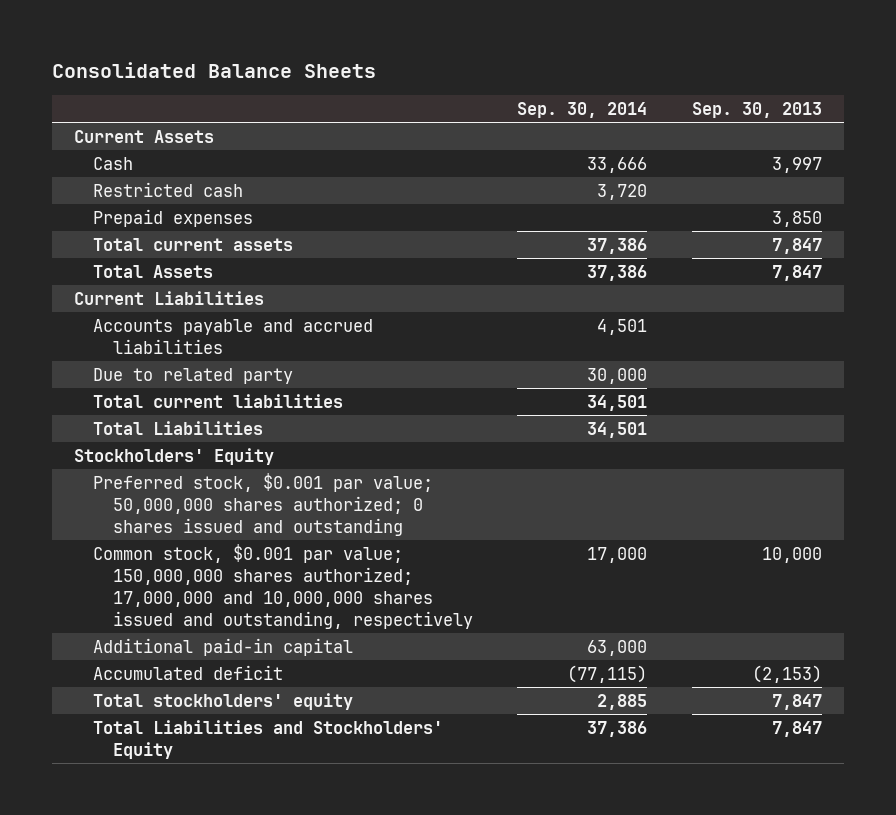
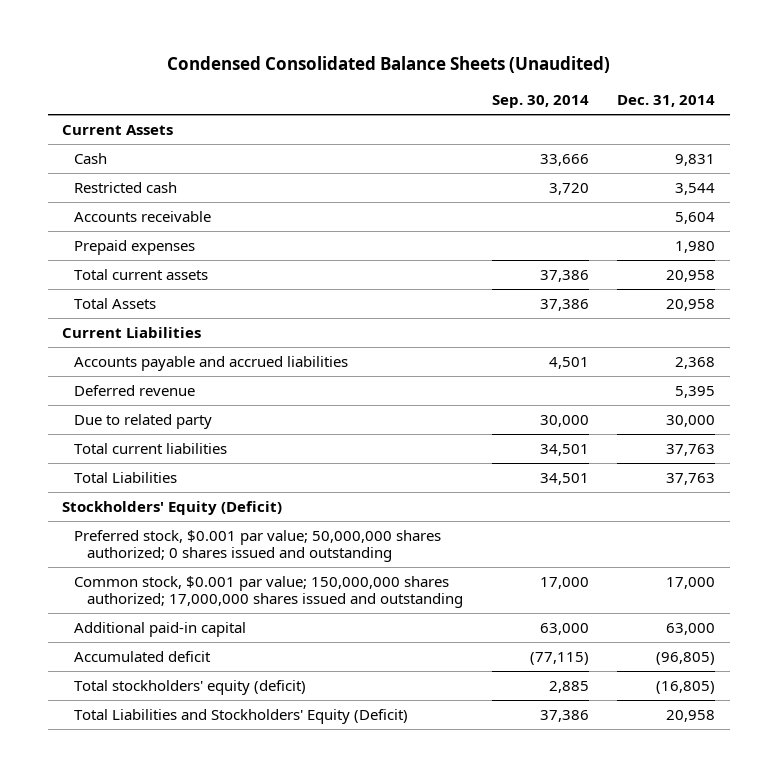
[51,62,376,79] Consolidated Balance Sheets -> [166,56,610,74] Condensed Consolidated Balance Sheets (Unaudited)
[691,101,822,118] Sep. 30, 2013 -> none
none -> [617,94,716,107] Dec. 31, 2014
none -> [74,210,212,222] Accounts receivable
none -> [74,384,196,396] Deferred revenue
[73,447,274,465] Stockholders' Equity -> [61,500,282,515] Stockholders' Equity (Deficit)
[93,543,473,630] Common stock, $0.001 par value; 150,000,000 shares authorized; 17,000,000 and 10,000,000 shares issued and outstanding, respectively -> [74,575,463,609] Common stock, $0.001 par value; 150,000,000 shares authorized; 17,000,000 shares issued and outstanding
[93,692,354,710] Total stockholders' equity -> [74,679,307,695] Total stockholders' equity (deficit)
[93,719,444,759] Total Liabilities and Stockholders' Equity -> [74,708,409,724] Total Liabilities and Stockholders' Equity (Deficit)

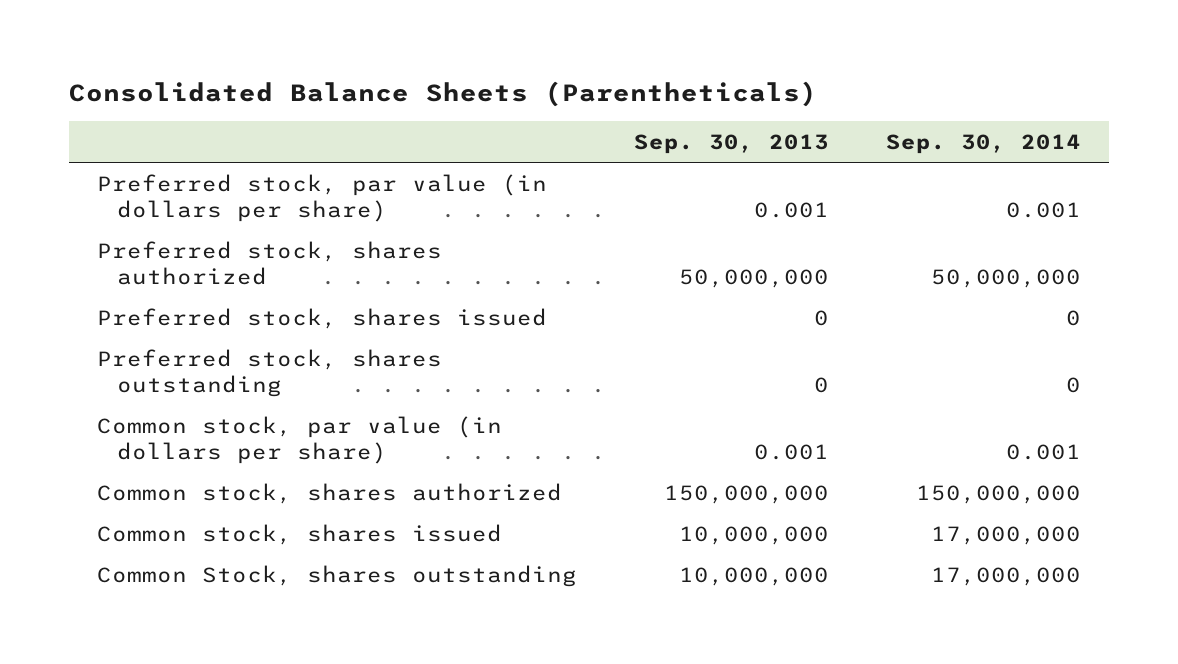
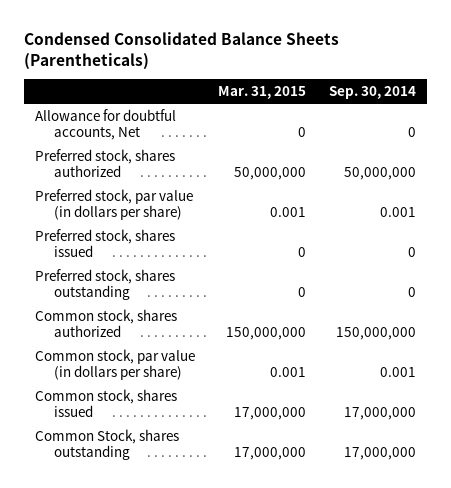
[68,80,817,107] Consolidated Balance Sheets (Parentheticals) -> [23,31,339,70] Condensed Consolidated Balance Sheets (Parentheticals)
[634,134,830,155] Sep. 30, 2013 -> none
none -> [218,86,307,100] Mar. 31, 2015
none -> [35,109,177,140] Allowance for doubtful accounts, Net
[97,173,548,222] Preferred stock, par value (in dollars per share) -> [35,189,194,220] Preferred stock, par value (in dollars per share)
[97,415,503,464] Common stock, par value (in dollars per share) -> [35,349,196,380] Common stock, par value (in dollars per share)

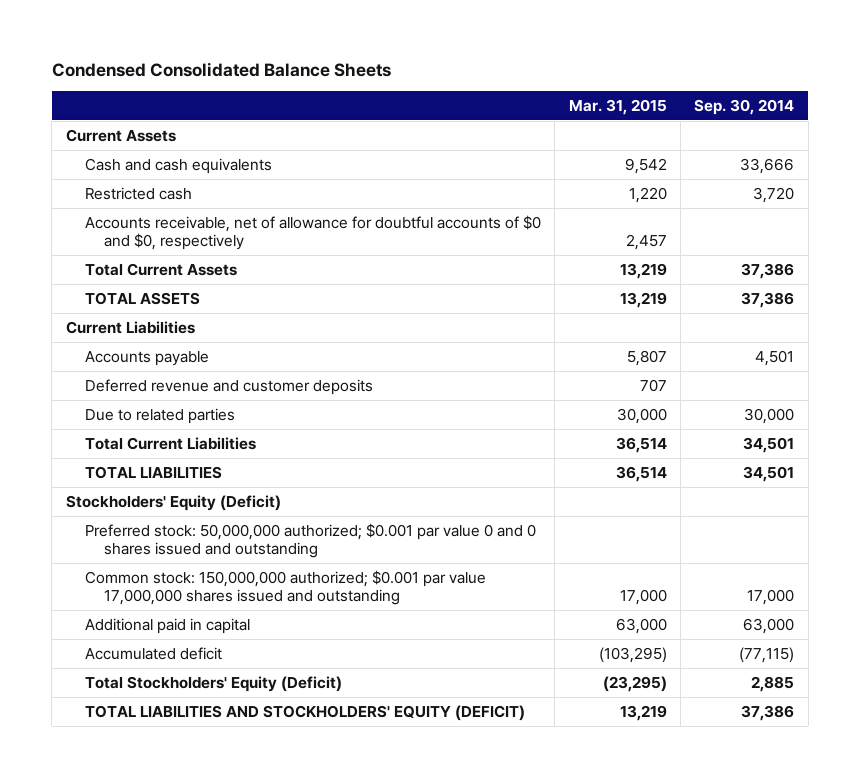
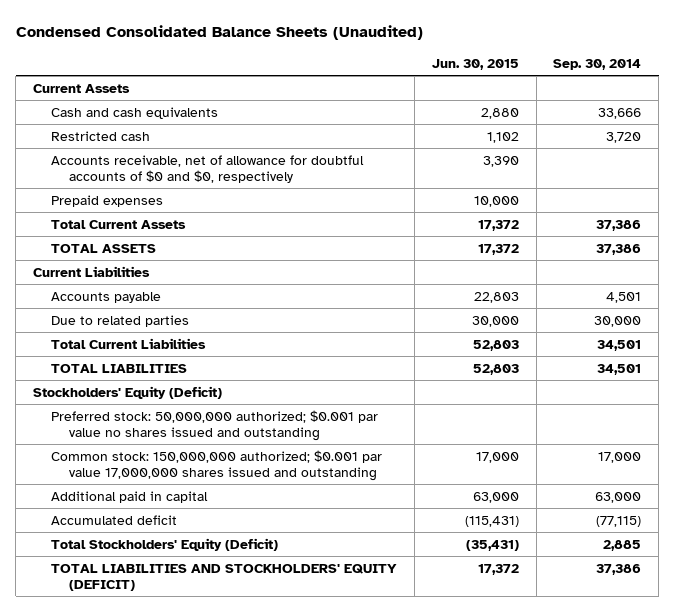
[51,61,391,77] Condensed Consolidated Balance Sheets -> [15,25,423,41] Condensed Consolidated Balance Sheets (Unaudited)
[568,98,667,115] Mar. 31, 2015 -> none
none -> [431,58,519,70] Jun. 30, 2015
none -> [50,194,163,207] Prepaid expenses
[84,378,373,395] Deferred revenue and customer deposits -> none
[84,522,536,559] Preferred stock: 50,000,000 authorized; $0.001 par value 0 and 0 shares issued and outstanding -> [50,409,378,442] Preferred stock: 50,000,000 authorized; $0.001 par value no shares issued and outstanding

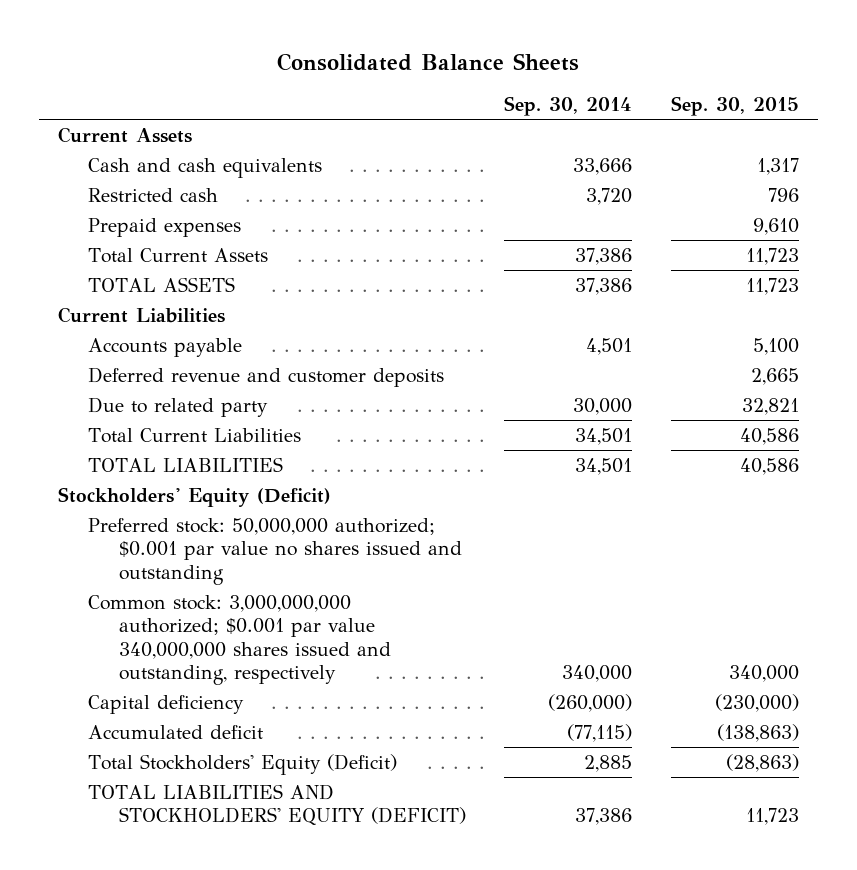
[15,25,423,41] Condensed Consolidated Balance Sheets (Unaudited) -> [277,52,580,71] Consolidated Balance Sheets
[431,58,519,70] Jun. 30, 2015 -> none
none -> [670,96,799,117] Sep. 30, 2015
[50,154,364,184] Accounts receivable, net of allowance for doubtful accounts of $0 and $0, respectively -> none
none -> [88,366,445,387] Deferred revenue and customer deposits
[50,314,189,327] Due to related parties -> [88,396,269,417] Due to related party
[50,449,382,482] Common stock: 150,000,000 authorized; $0.001 par value 17,000,000 shares issued and outstanding -> [88,594,391,686] Common stock: 3,000,000,000 authorized; $0.001 par value 340,000,000 shares issued and outstanding, respectively
[598,451,642,463] 17,000 -> [562,665,633,683] 340,000
[50,490,208,503] Additional paid in capital -> [88,694,245,714] Capital deficiency
[595,491,642,503] 63,000 -> [548,693,633,712] (260,000)

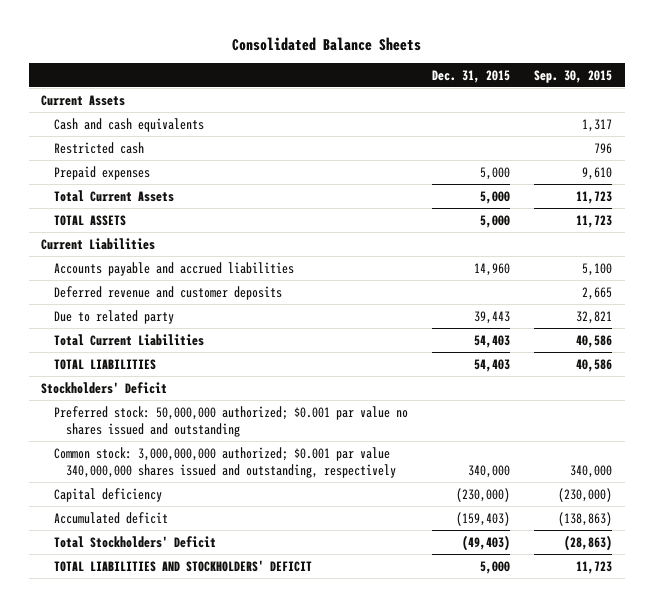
[504,96,633,117] Sep. 30, 2014 -> none
none -> [432,69,511,83] Dec. 31, 2015
[88,337,243,357] Accounts payable -> [53,261,294,276] Accounts payable and accrued liabilities
[58,486,332,507] Stockholders' Equity (Deficit) -> [40,381,167,394] Stockholders' Deficit
[88,753,398,775] Total Stockholders' Equity (Deficit) -> [53,535,216,548] Total Stockholders' Deficit
[88,783,466,827] TOTAL LIABILITIES AND STOCKHOLDERS' EQUITY (DEFICIT) -> [53,559,312,572] TOTAL LIABILITIES AND STOCKHOLDERS' DEFICIT

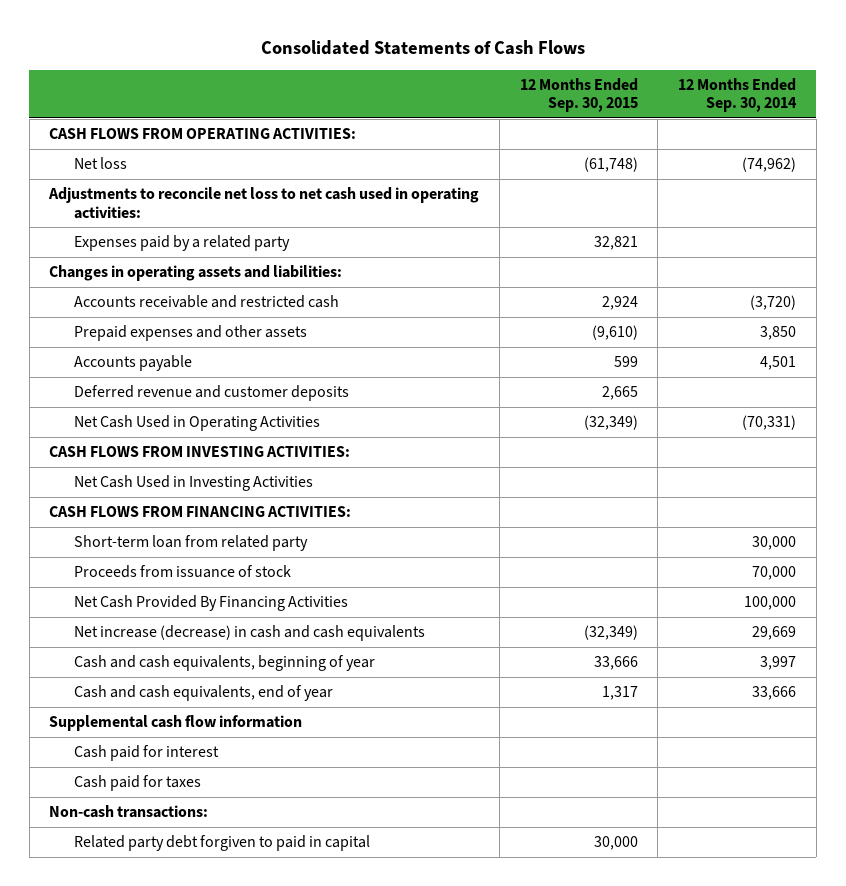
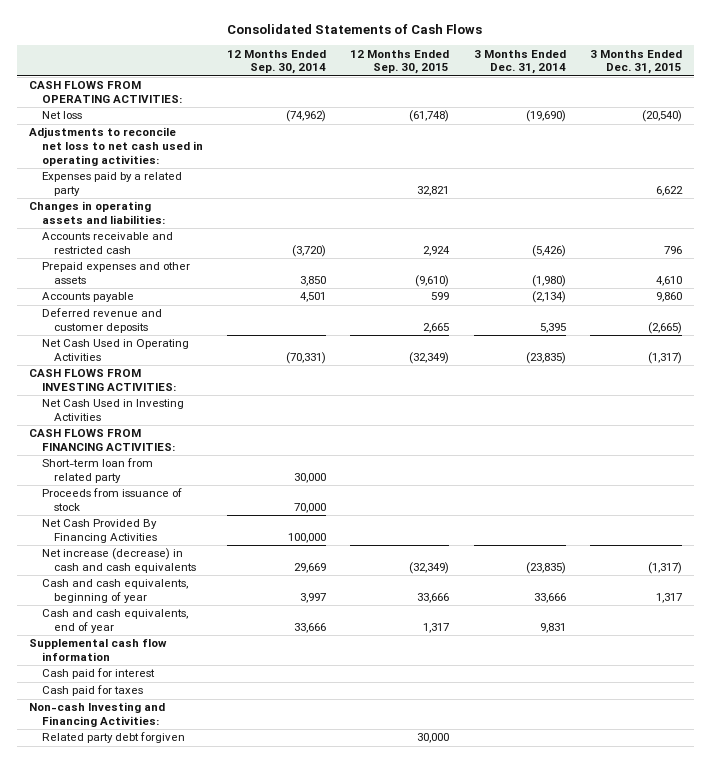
none -> [473,49,566,75] 3 Months Ended Dec. 31, 2014
none -> [589,49,682,75] 3 Months Ended Dec. 31, 2015
[49,805,209,819] Non-cash transactions: -> none
none -> [28,702,165,727] Non-cash Investing and Financing Activities:
[74,835,371,852] Related party debt forgiven to paid in capital -> [41,732,185,744] Related party debt forgiven

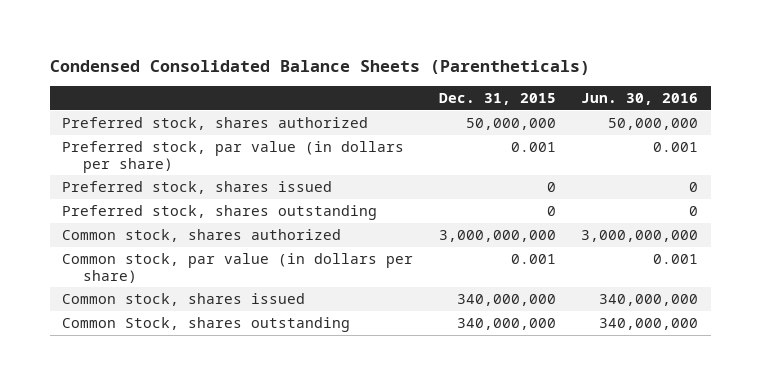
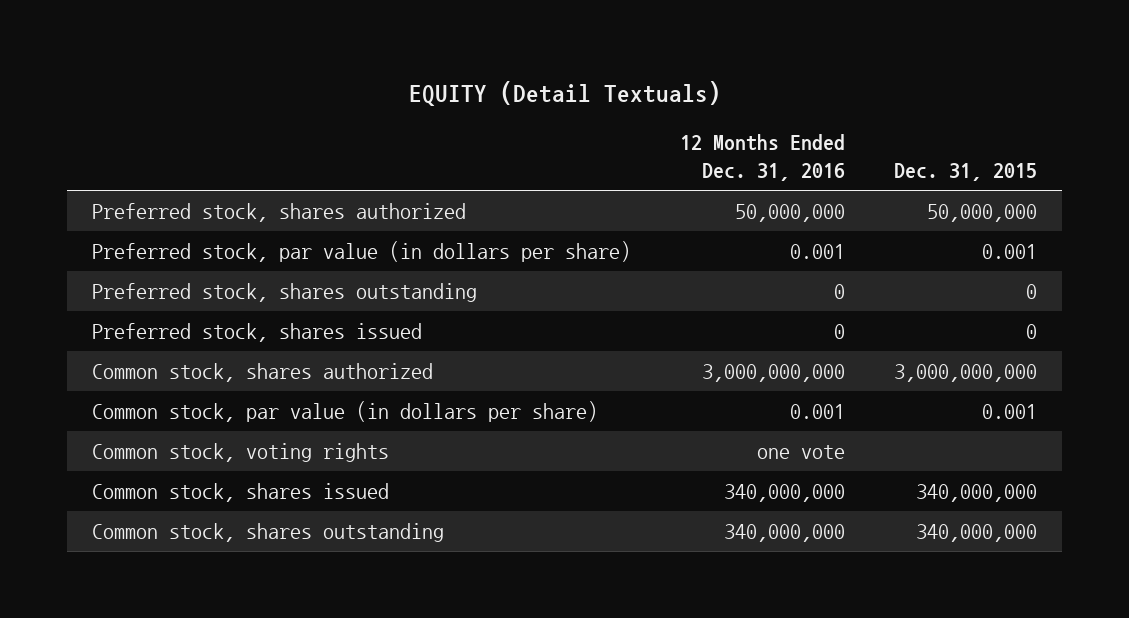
[49,59,590,75] Condensed Consolidated Balance Sheets (Parentheticals) -> [408,80,721,106] EQUITY (Detail Textuals)
[581,93,699,106] Jun. 30, 2016 -> none
none -> [680,134,846,182] 12 Months Ended Dec. 31, 2016
[62,180,333,194] Preferred stock, shares issued -> [91,322,422,342] Preferred stock, shares issued
none -> [91,442,389,462] Common stock, voting rights
[62,316,351,332] Common Stock, shares outstanding -> [91,522,444,542] Common stock, shares outstanding

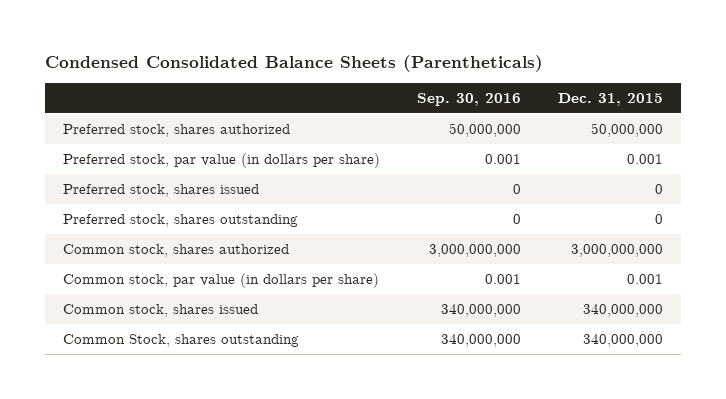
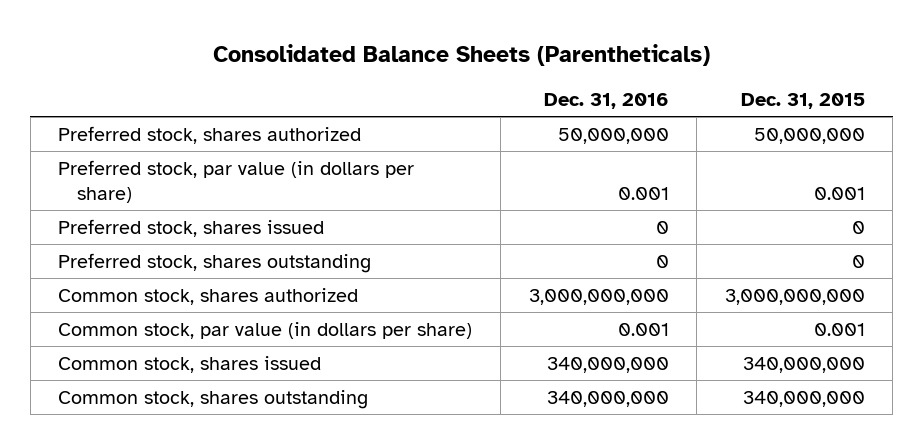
[44,55,543,73] Condensed Consolidated Balance Sheets (Parentheticals) -> [212,43,710,66] Consolidated Balance Sheets (Parentheticals)
[417,93,522,107] Sep. 30, 2016 -> none
none -> [543,92,669,109] Dec. 31, 2016
[63,334,300,348] Common Stock, shares outstanding -> [58,390,369,410] Common stock, shares outstanding

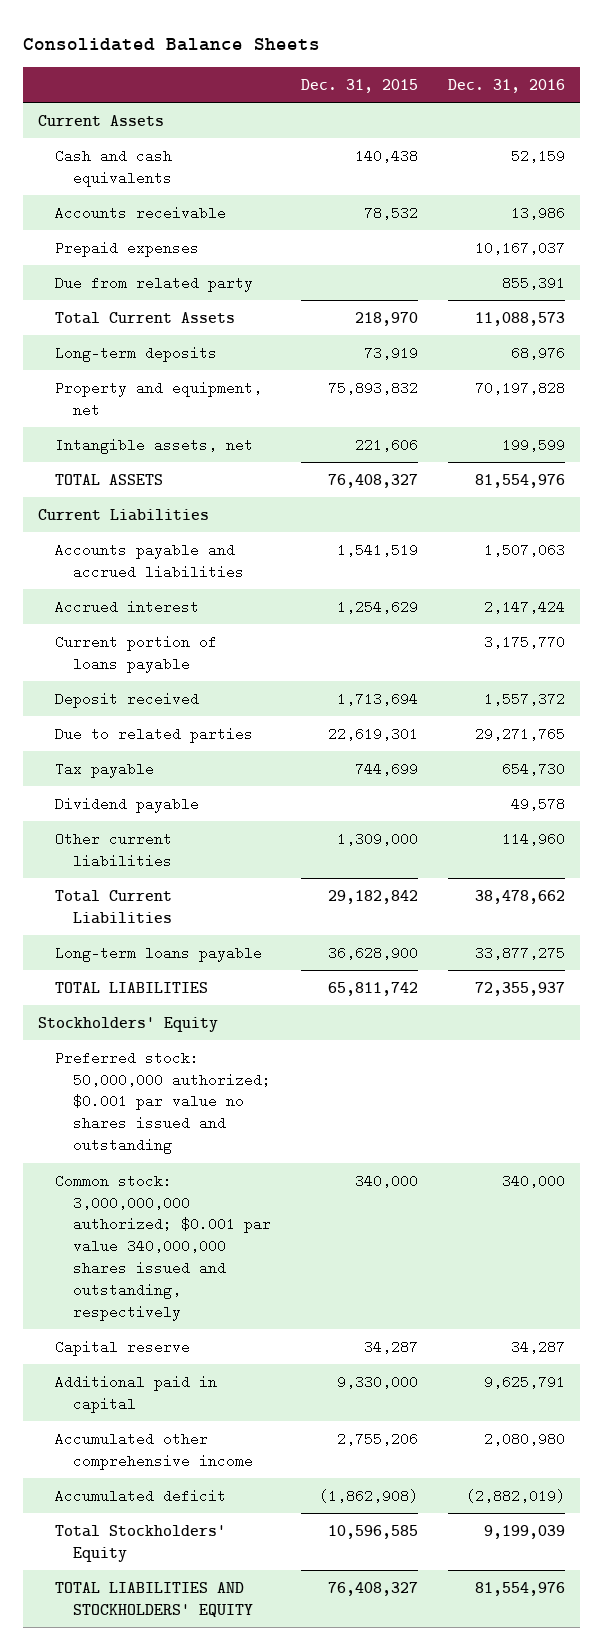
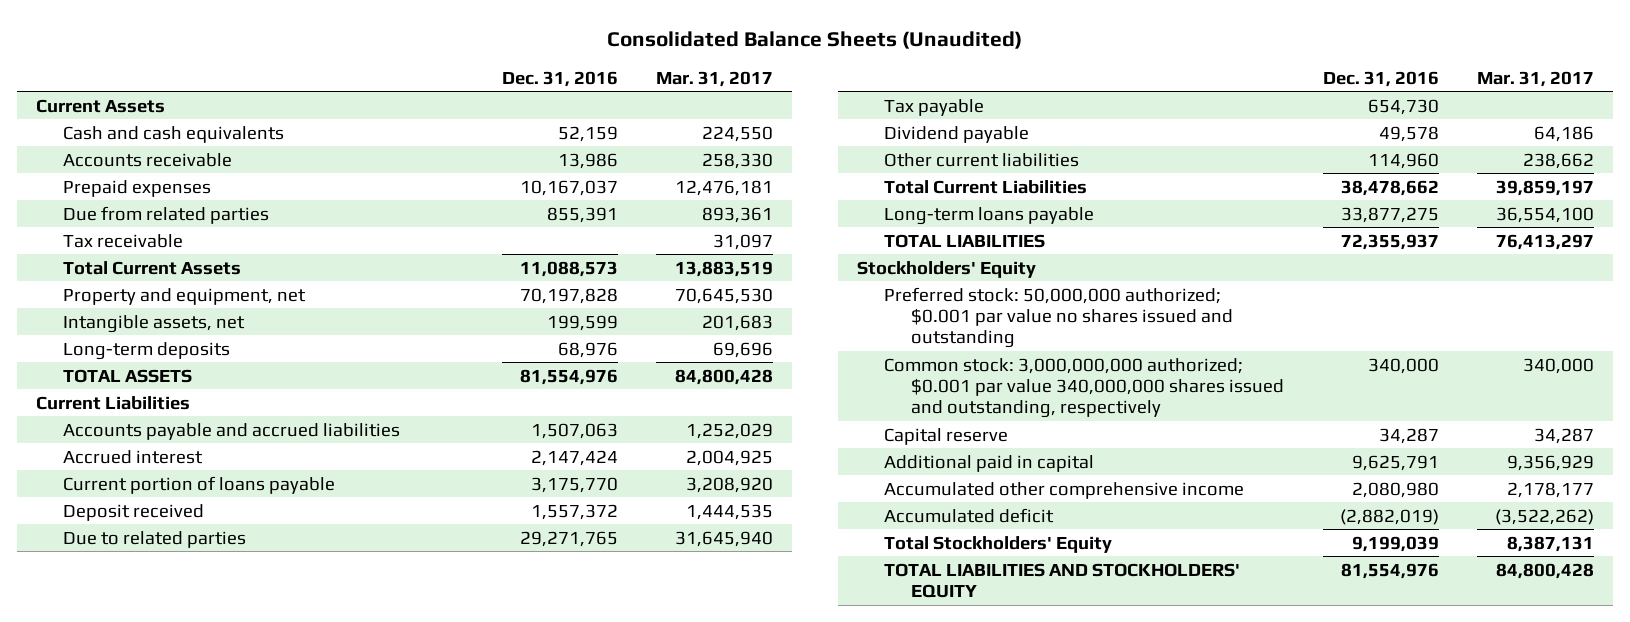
[23,37,321,51] Consolidated Balance Sheets -> [607,30,1023,49] Consolidated Balance Sheets (Unaudited)
[300,78,418,93] Dec. 31, 2015 -> none
none -> [656,70,774,87] Mar. 31, 2017
[55,275,254,292] Due from related party -> [63,205,270,224] Due from related parties
none -> [63,233,184,248] Tax receivable
[55,345,218,362] Long-term deposits -> [63,341,231,360] Long-term deposits

